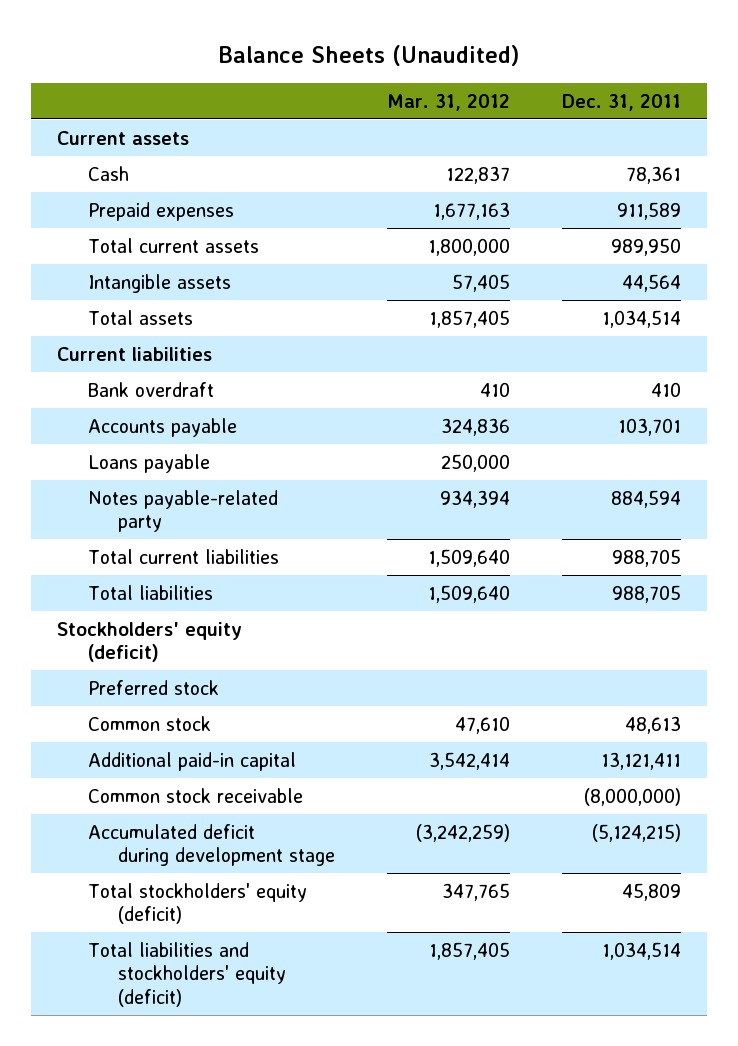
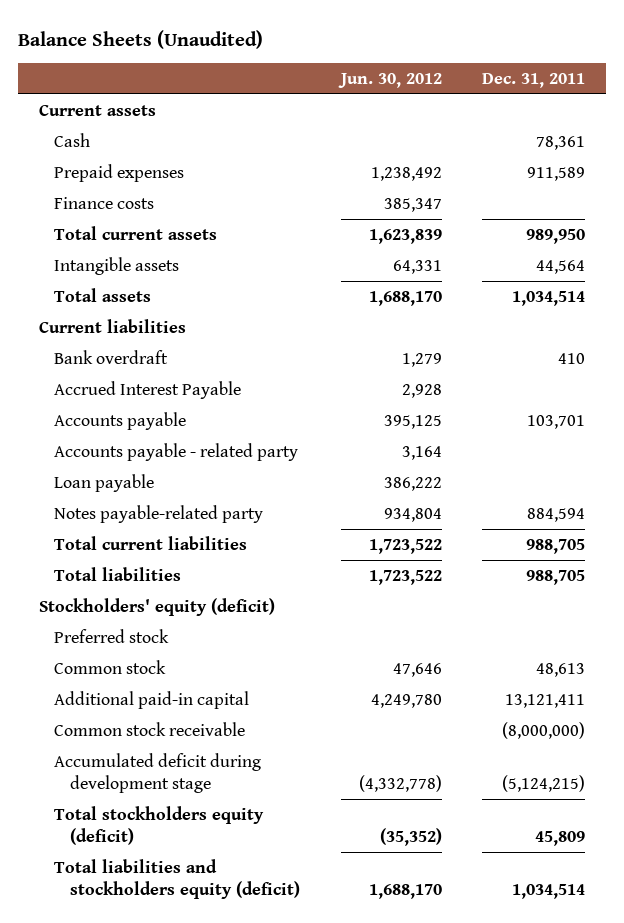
[386,93,510,111] Mar. 31, 2012 -> none
none -> [337,72,442,88] Jun. 30, 2012
none -> [54,196,155,209] Finance costs
none -> [54,380,242,399] Accrued Interest Payable
none -> [54,442,299,461] Accounts payable - related party
[87,453,210,473] Loans payable -> [54,473,155,492] Loan payable
[87,882,307,925] Total stockholders' equity (deficit) -> [54,805,265,845] Total stockholders equity (deficit)
[87,941,286,1007] Total liabilities and stockholders' equity (deficit) -> [54,858,301,899] Total liabilities and stockholders equity (deficit)

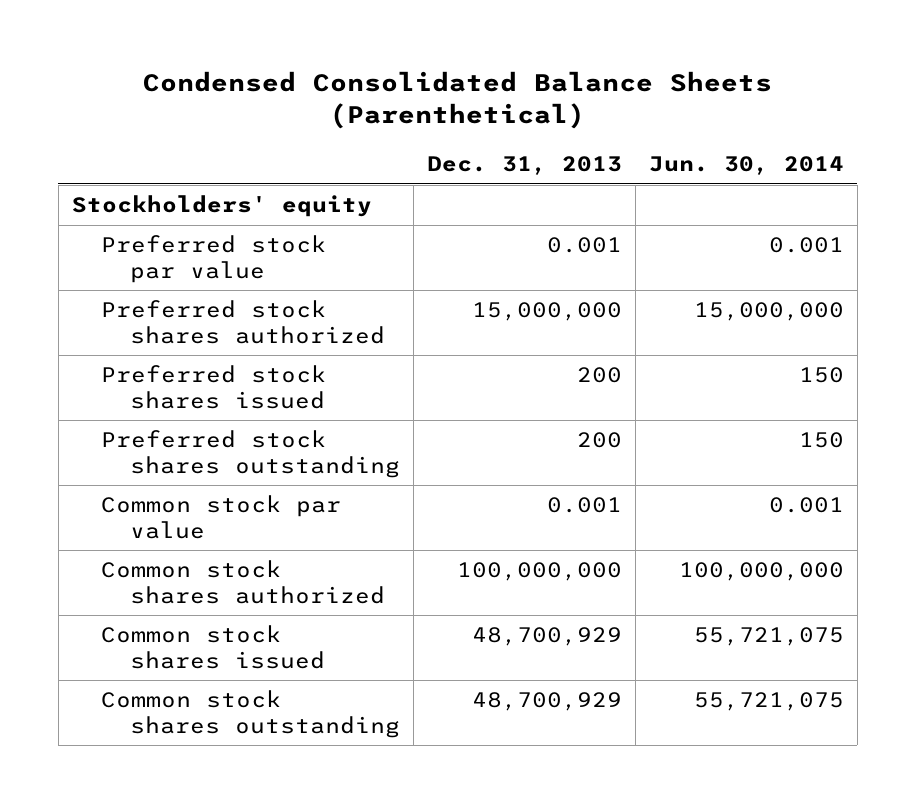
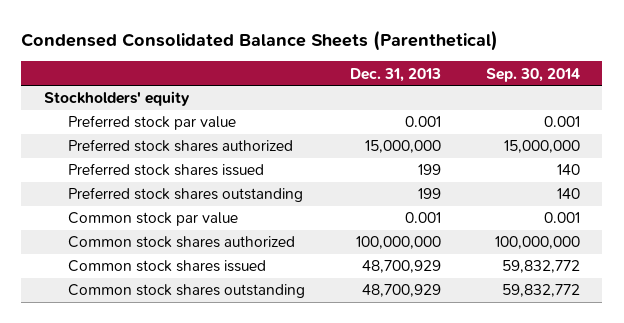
[648,156,844,176] Jun. 30, 2014 -> none
none -> [485,67,580,82] Sep. 30, 2014
[576,367,622,384] 200 -> [418,164,442,176] 199
[576,432,622,449] 200 -> [418,188,442,200] 199

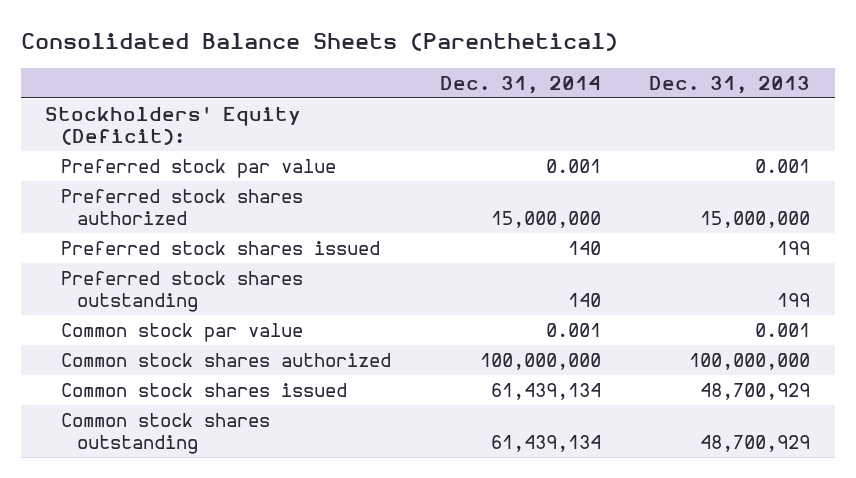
[21,29,499,51] Condensed Consolidated Balance Sheets (Parenthetical) -> [21,33,619,52] Consolidated Balance Sheets (Parenthetical)
[485,67,580,82] Sep. 30, 2014 -> none
none -> [439,75,601,94] Dec. 31, 2014
[43,91,190,107] Stockholders' equity -> [45,105,302,145] Stockholders' Equity (Deficit):

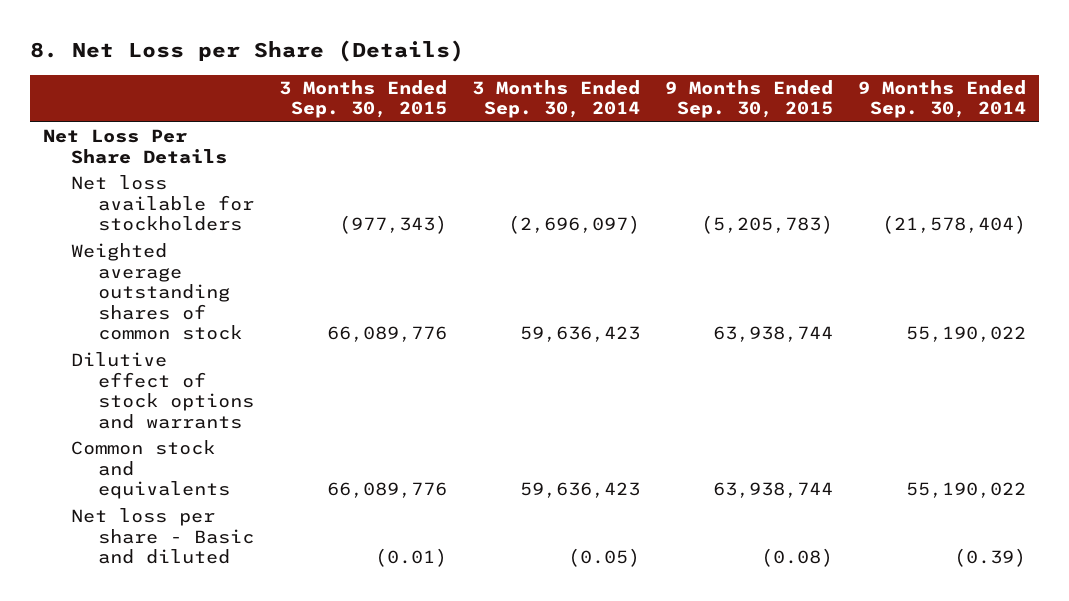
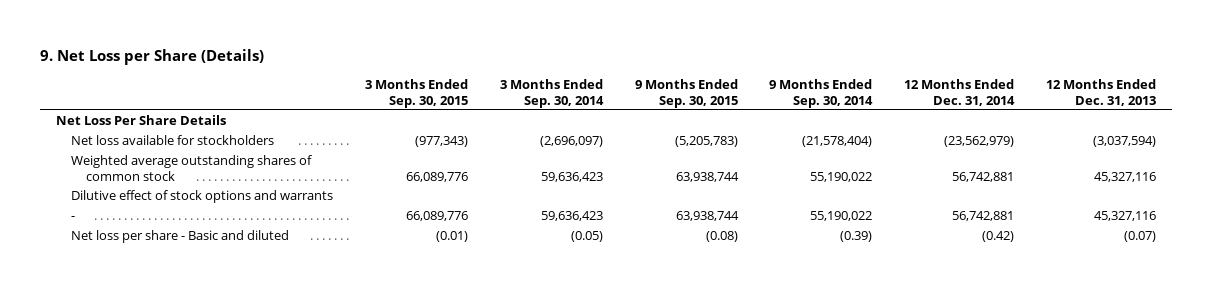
[30,40,465,63] 8. Net Loss per Share (Details) -> [40,48,265,65] 9. Net Loss per Share (Details)
none -> [904,78,1016,106] 12 Months Ended Dec. 31, 2014
none -> [1046,78,1157,106] 12 Months Ended Dec. 31, 2013
[70,440,231,500] Common stock and equivalents -> [71,216,76,221] -

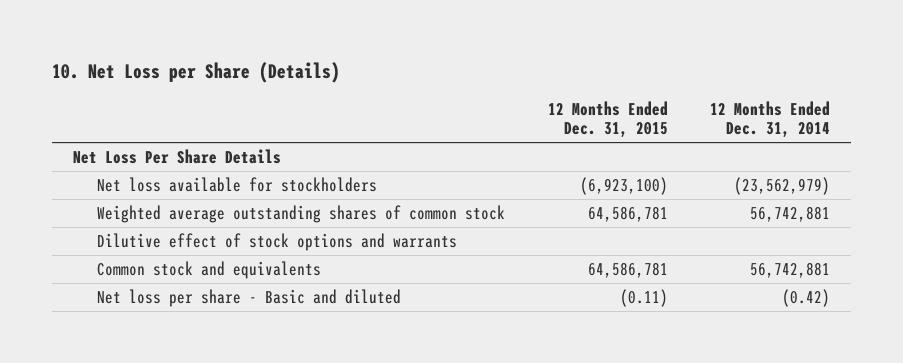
[40,48,265,65] 9. Net Loss per Share (Details) -> [51,62,340,84] 10. Net Loss per Share (Details)
[365,78,469,108] 3 Months Ended Sep. 30, 2015 -> none
[499,78,604,108] 3 Months Ended Sep. 30, 2014 -> none
[634,78,738,108] 9 Months Ended Sep. 30, 2015 -> none
[769,78,874,108] 9 Months Ended Sep. 30, 2014 -> none
[1046,78,1157,106] 12 Months Ended Dec. 31, 2013 -> none
none -> [547,100,668,139] 12 Months Ended Dec. 31, 2015
[71,216,76,221] - -> [97,260,322,279] Common stock and equivalents

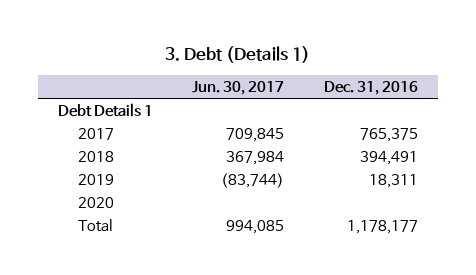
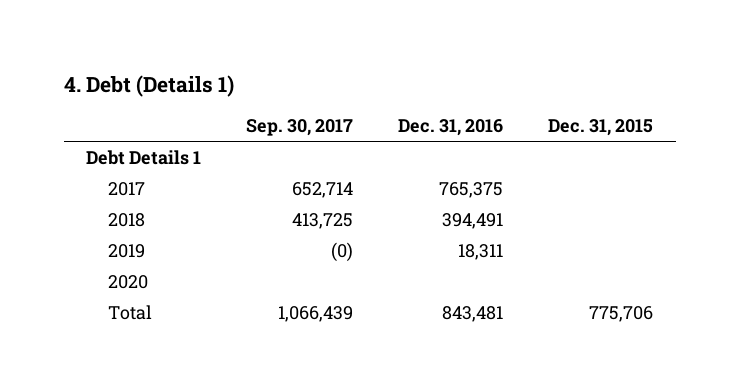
[164,46,310,64] 3. Debt (Details 1) -> [63,74,234,97] 4. Debt (Details 1)
[192,80,285,95] Jun. 30, 2017 -> none
none -> [246,119,354,137] Sep. 30, 2017
none -> [548,119,654,137] Dec. 31, 2015
[347,219,419,234] 1,178,177 -> [442,306,504,323] 843,481

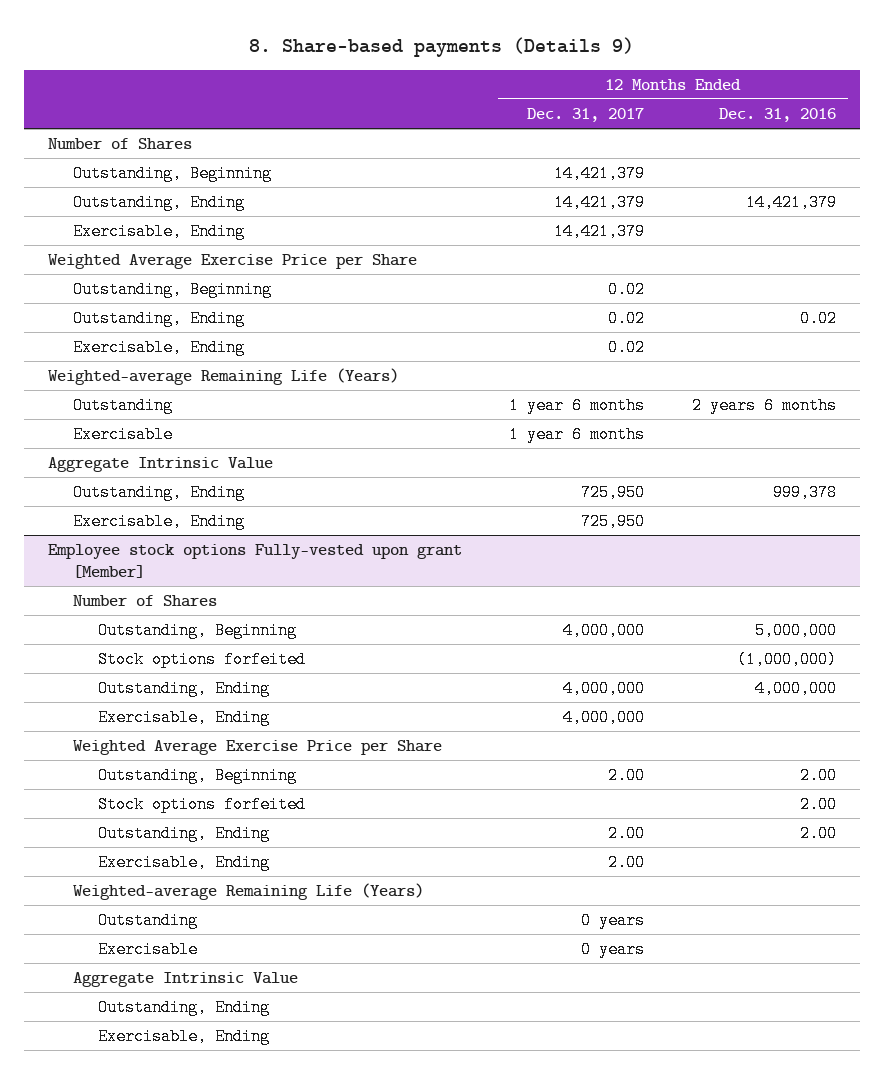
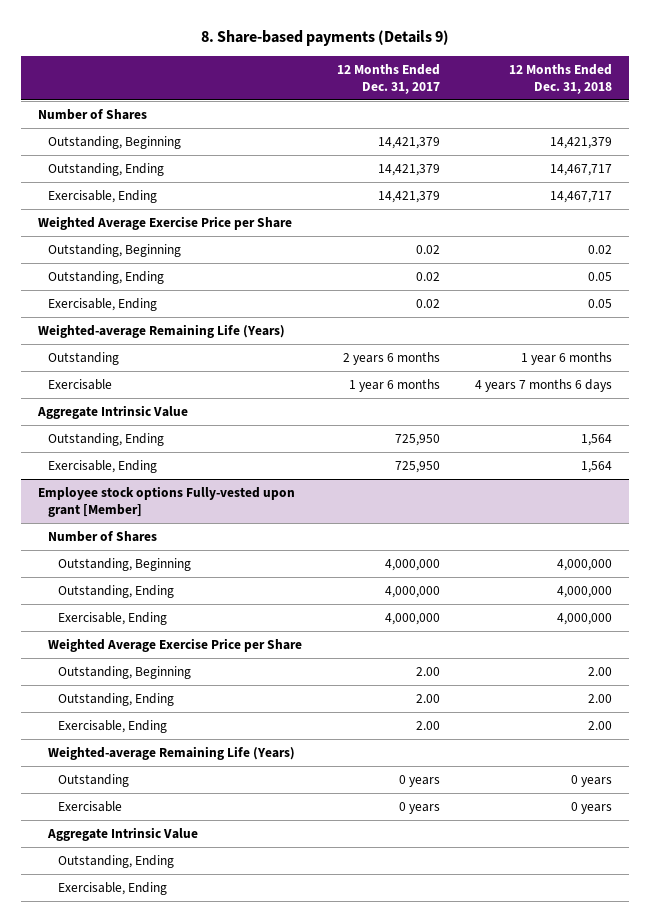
[718,107,836,122] Dec. 31, 2016 -> none
none -> [508,64,612,94] 12 Months Ended Dec. 31, 2018
[509,397,646,415] 1 year 6 months -> [342,352,440,366] 2 years 6 months
[97,651,306,669] Stock options forfeited -> none
[97,796,306,814] Stock options forfeited -> none

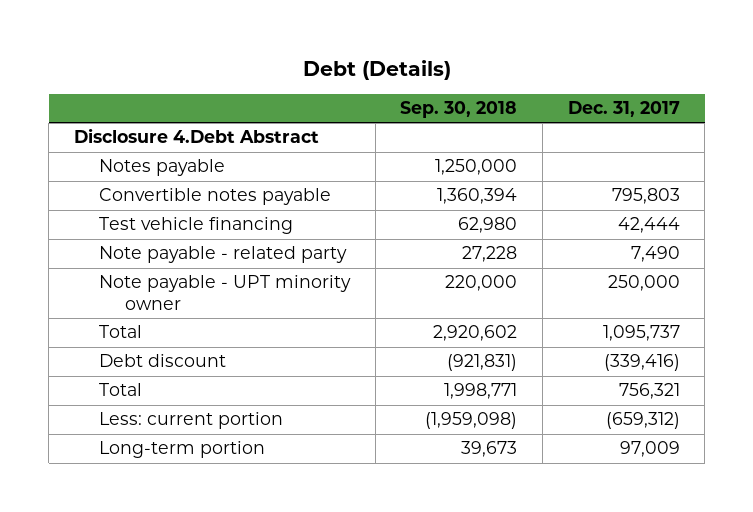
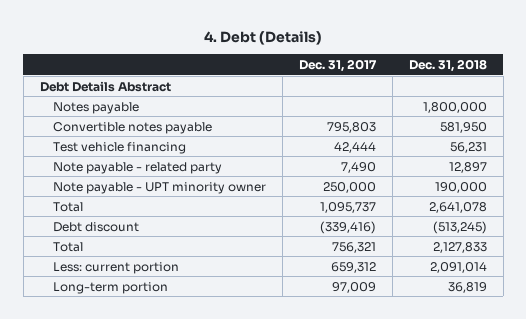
[302,60,451,81] Debt (Details) -> [204,31,323,46] 4. Debt (Details)
[400,101,518,119] Sep. 30, 2018 -> none
none -> [408,59,487,73] Dec. 31, 2018
[73,128,319,144] Disclosure 4.Debt Abstract -> none
none -> [39,80,171,92] Debt Details Abstract
[605,412,680,430] (659,312) -> [330,261,376,273] 659,312

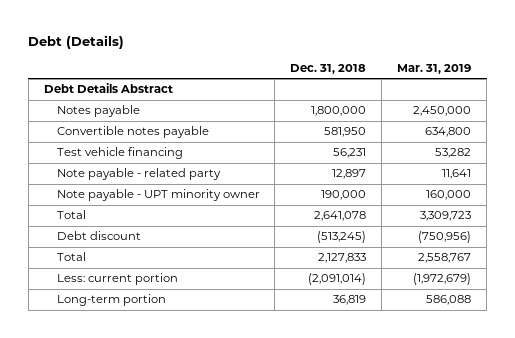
[204,31,323,46] 4. Debt (Details) -> [28,35,125,50] Debt (Details)
[298,59,377,73] Dec. 31, 2017 -> none
none -> [397,64,472,75] Mar. 31, 2019
[429,261,487,273] 2,091,014 -> [308,273,367,286] (2,091,014)

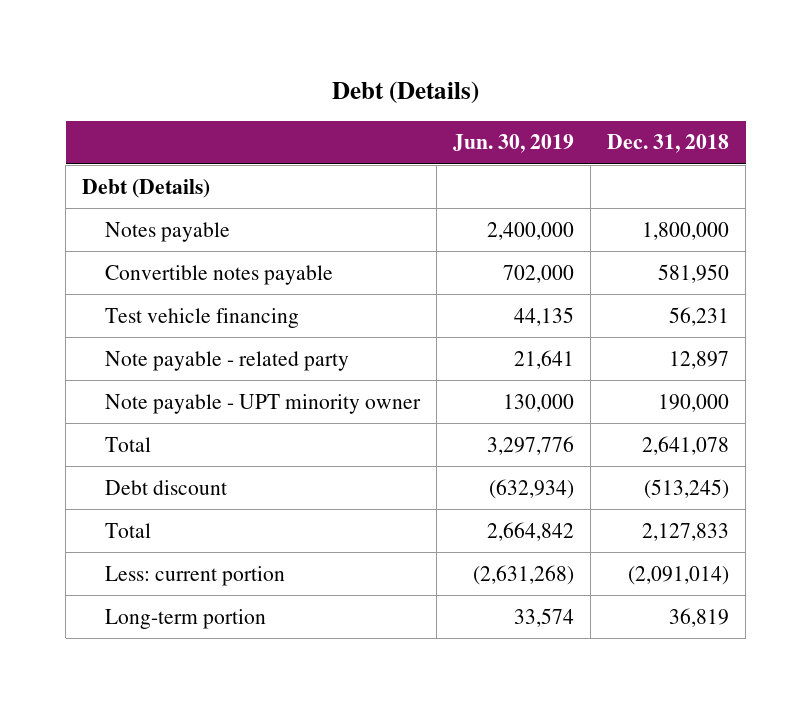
[397,64,472,75] Mar. 31, 2019 -> none
none -> [453,134,575,154] Jun. 30, 2019
[43,83,173,94] Debt Details Abstract -> [82,178,211,198] Debt (Details)

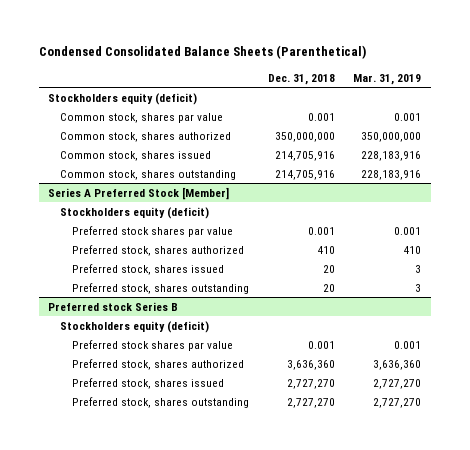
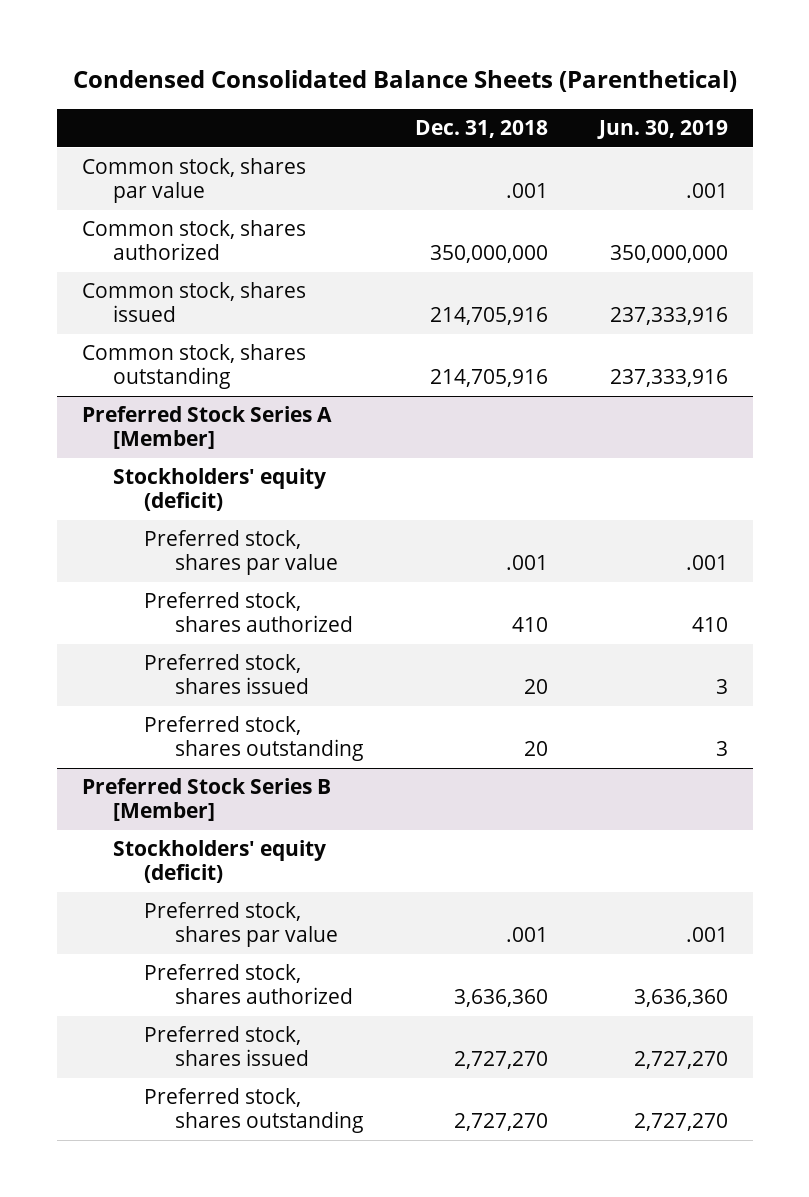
[353,73,422,85] Mar. 31, 2019 -> none
none -> [596,119,728,139] Jun. 30, 2019
[48,92,198,105] Stockholders equity (deficit) -> none
[307,112,335,121] 0.001 -> [505,183,548,199] .001
[48,186,230,200] Series A Preferred Stock [Member] -> [81,406,332,450] Preferred Stock Series A [Member]
[59,206,209,219] Stockholders equity (deficit) -> [112,468,326,512] Stockholders' equity (deficit)
[71,225,233,237] Preferred stock shares par value -> [143,530,338,576] Preferred stock, shares par value
[307,226,335,235] 0.001 -> [505,555,548,571] .001
[48,301,179,311] Preferred stock Series B -> [81,778,331,822] Preferred Stock Series B [Member]
[59,320,209,333] Stockholders equity (deficit) -> [112,840,326,884] Stockholders' equity (deficit)
[71,339,233,351] Preferred stock shares par value -> [143,902,338,948] Preferred stock, shares par value
[307,340,335,349] 0.001 -> [505,927,548,943] .001

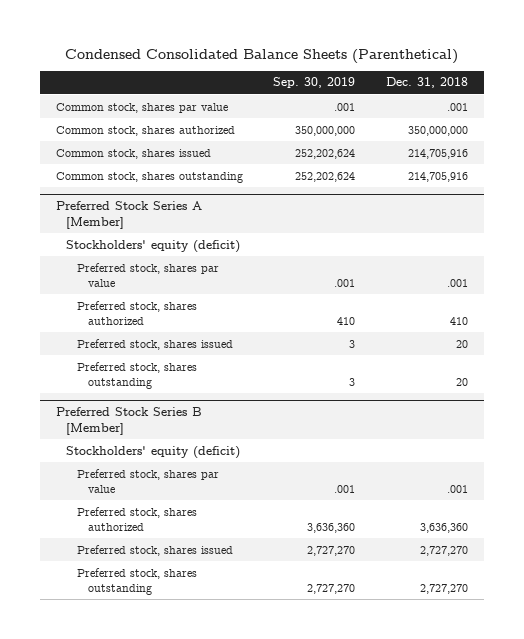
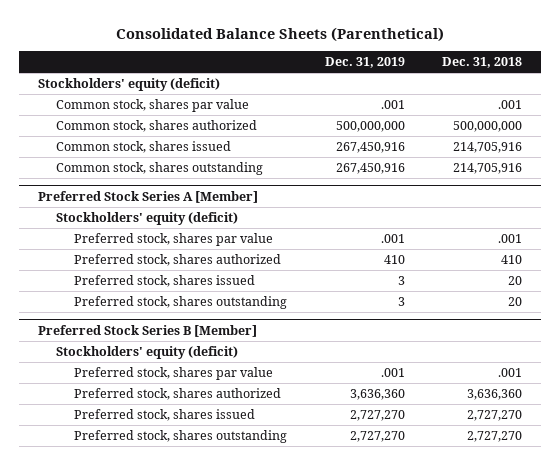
[64,48,458,64] Condensed Consolidated Balance Sheets (Parenthetical) -> [115,26,444,42] Consolidated Balance Sheets (Parenthetical)
[273,77,356,89] Sep. 30, 2019 -> none
none -> [324,57,405,69] Dec. 31, 2019
none -> [37,78,220,92] Stockholders' equity (deficit)
[408,125,469,136] 350,000,000 -> [452,121,522,133] 500,000,000

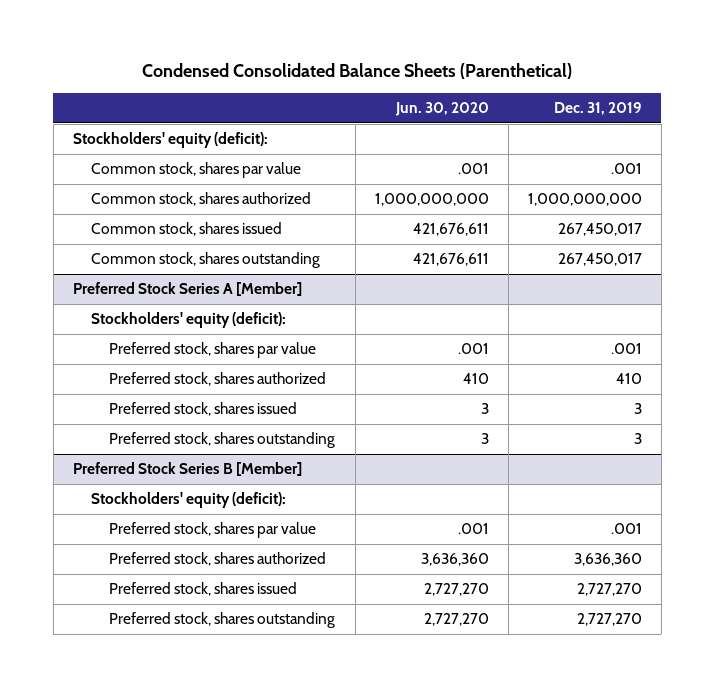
[115,26,444,42] Consolidated Balance Sheets (Parenthetical) -> [142,63,573,80] Condensed Consolidated Balance Sheets (Parenthetical)
[441,57,522,69] Dec. 31, 2018 -> none
none -> [394,102,489,117] Jun. 30, 2020
[37,78,220,92] Stockholders' equity (deficit) -> [72,132,268,149] Stockholders' equity (deficit):
[335,121,405,133] 500,000,000 -> [527,193,642,207] 1,000,000,000
[335,142,405,154] 267,450,916 -> [557,223,642,237] 267,450,017
[335,163,405,175] 267,450,916 -> [557,253,642,267] 267,450,017
[55,212,238,226] Stockholders' equity (deficit) -> [91,312,287,329] Stockholders' equity (deficit):
[55,346,238,360] Stockholders' equity (deficit) -> [91,492,287,509] Stockholders' equity (deficit):

